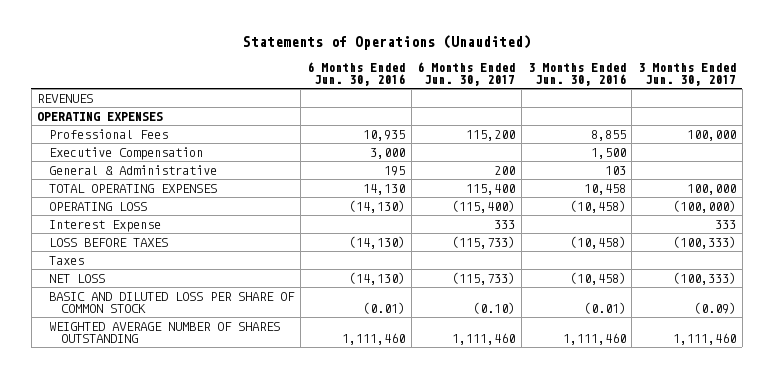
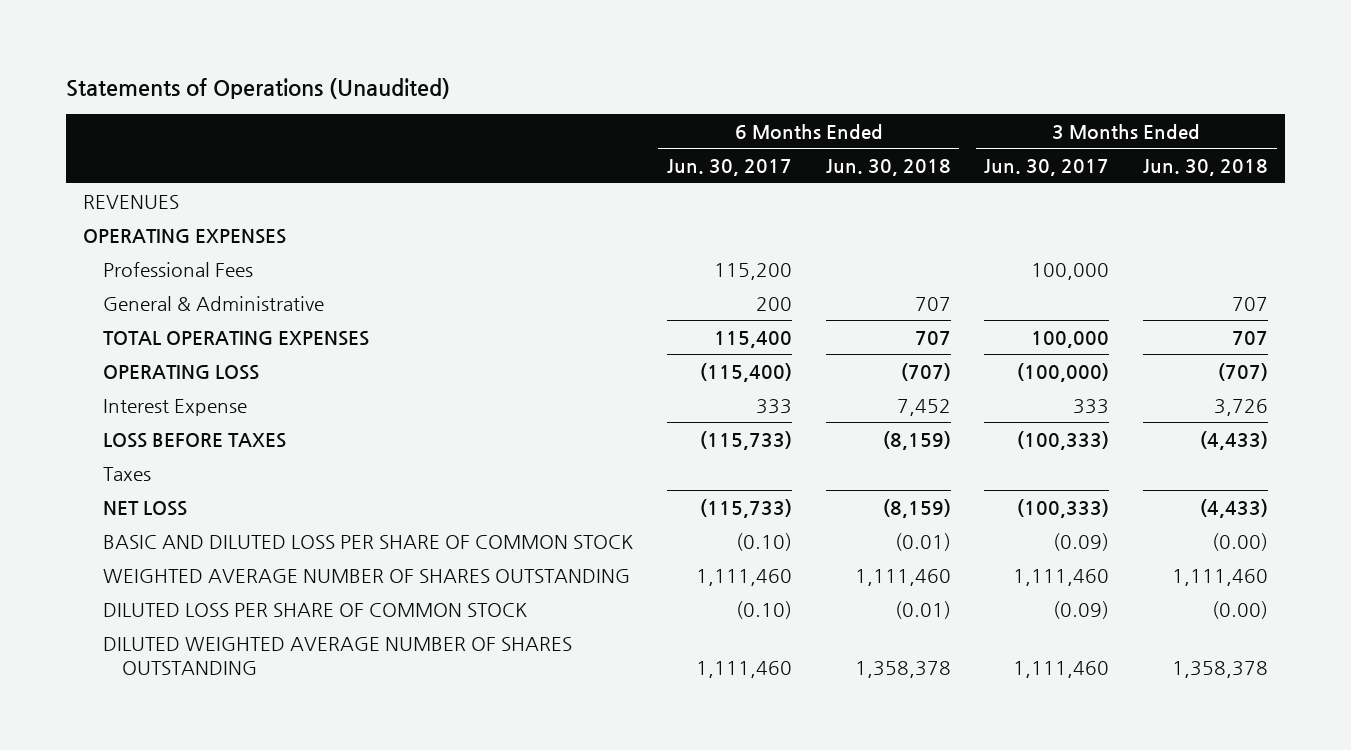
[306,61,405,87] 6 Months Ended Jun. 30, 2016 -> none
[527,62,626,87] 3 Months Ended Jun. 30, 2016 -> none
none -> [825,159,951,177] Jun. 30, 2018
none -> [1143,159,1269,177] Jun. 30, 2018
[49,146,204,160] Executive Compensation -> none
none -> [102,602,527,617] DILUTED LOSS PER SHARE OF COMMON STOCK
none -> [102,636,572,675] DILUTED WEIGHTED AVERAGE NUMBER OF SHARES OUTSTANDING

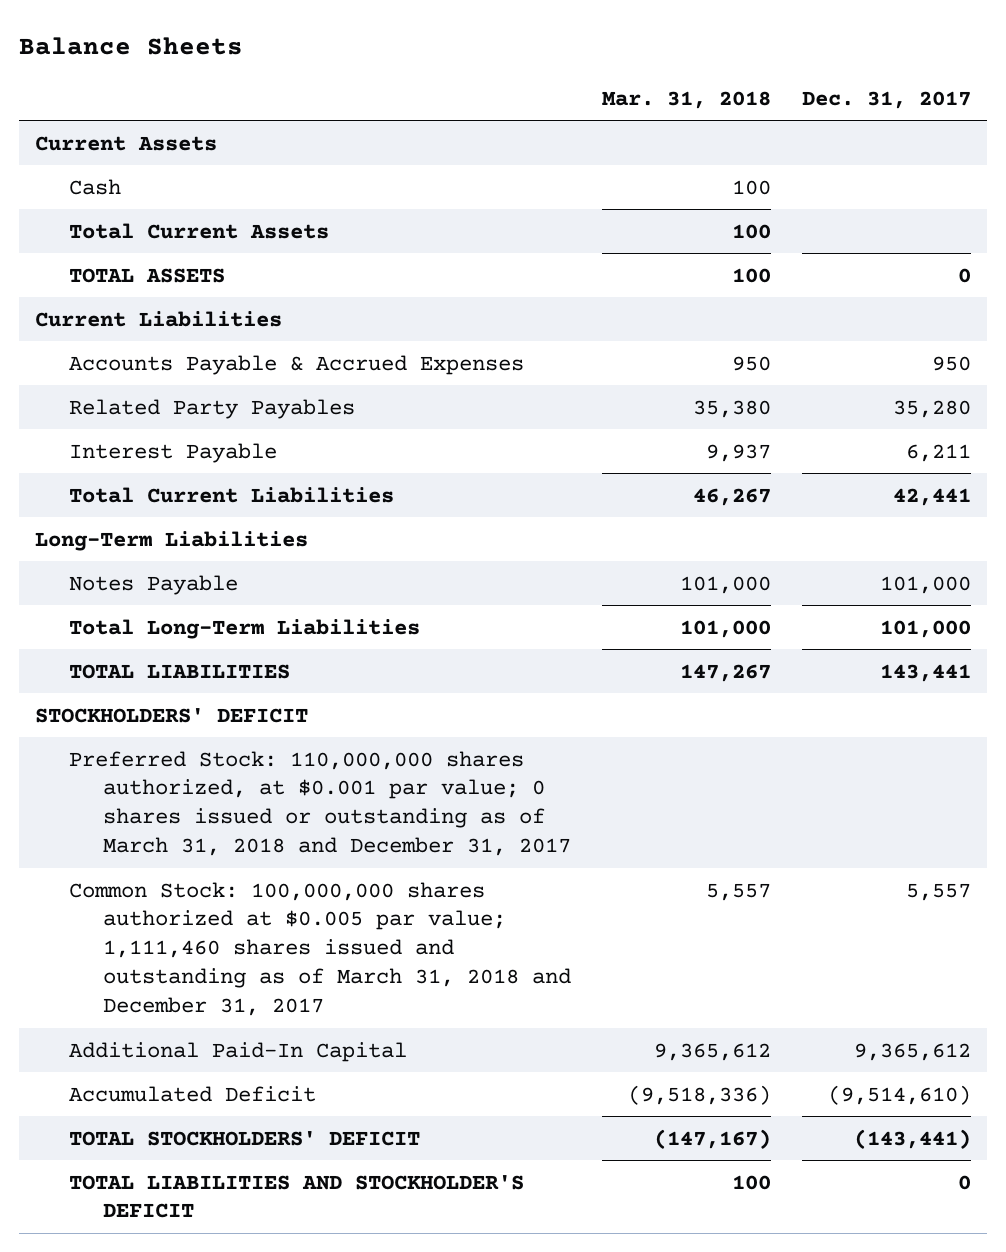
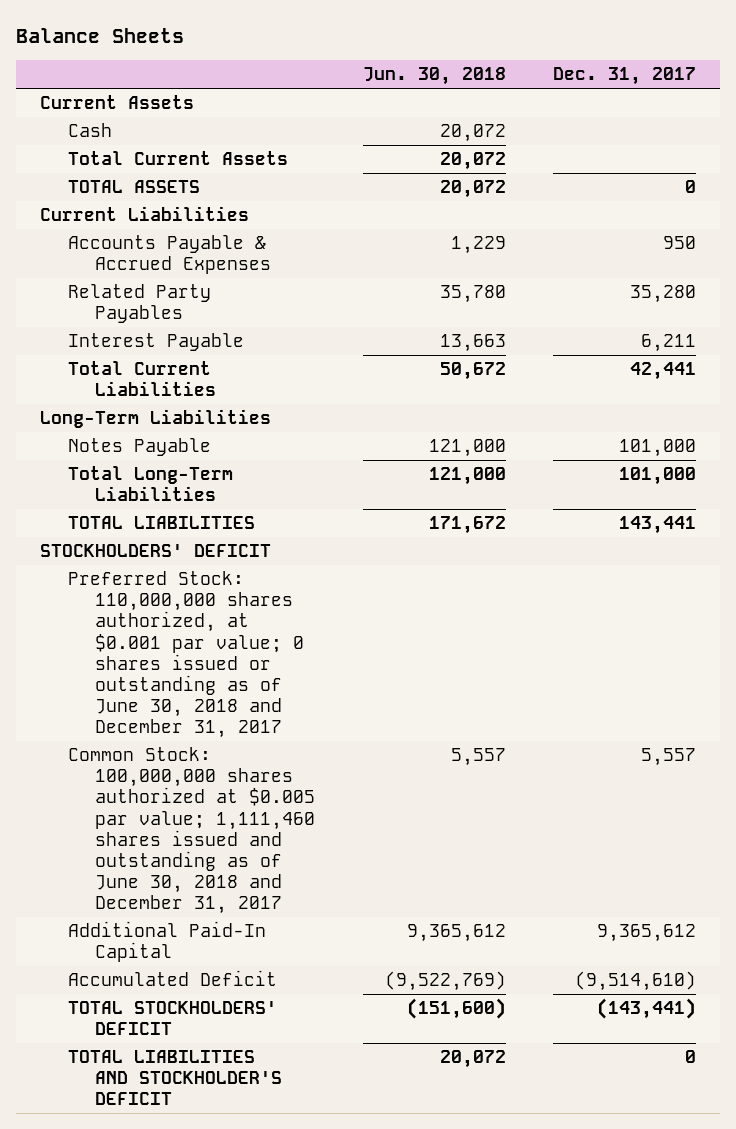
[602,90,772,109] Mar. 31, 2018 -> none
none -> [362,67,506,86] Jun. 30, 2018
[68,750,572,857] Preferred Stock: 110,000,000 shares authorized, at $0.001 par value; 0 shares issued or outstanding as of March 31, 2018 and December 31, 2017 -> [67,571,305,739] Preferred Stock: 110,000,000 shares authorized, at $0.001 par value; 0 shares issued or outstanding as of June 30, 2018 and December 31, 2017
[68,881,572,1017] Common Stock: 100,000,000 shares authorized at $0.005 par value; 1,111,460 shares issued and outstanding as of March 31, 2018 and December 31, 2017 -> [67,747,316,915] Common Stock: 100,000,000 shares authorized at $0.005 par value; 1,111,460 shares issued and outstanding as of June 30, 2018 and December 31, 2017

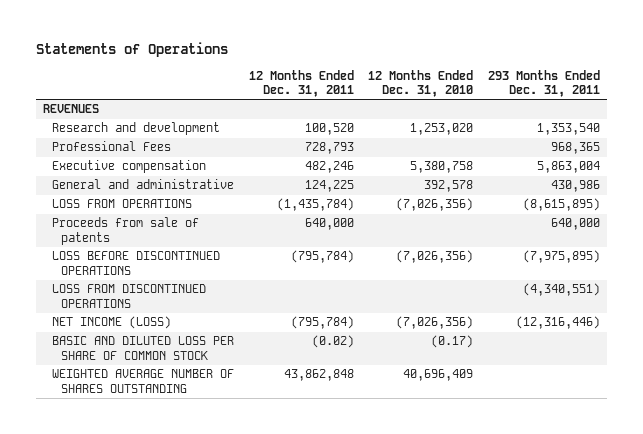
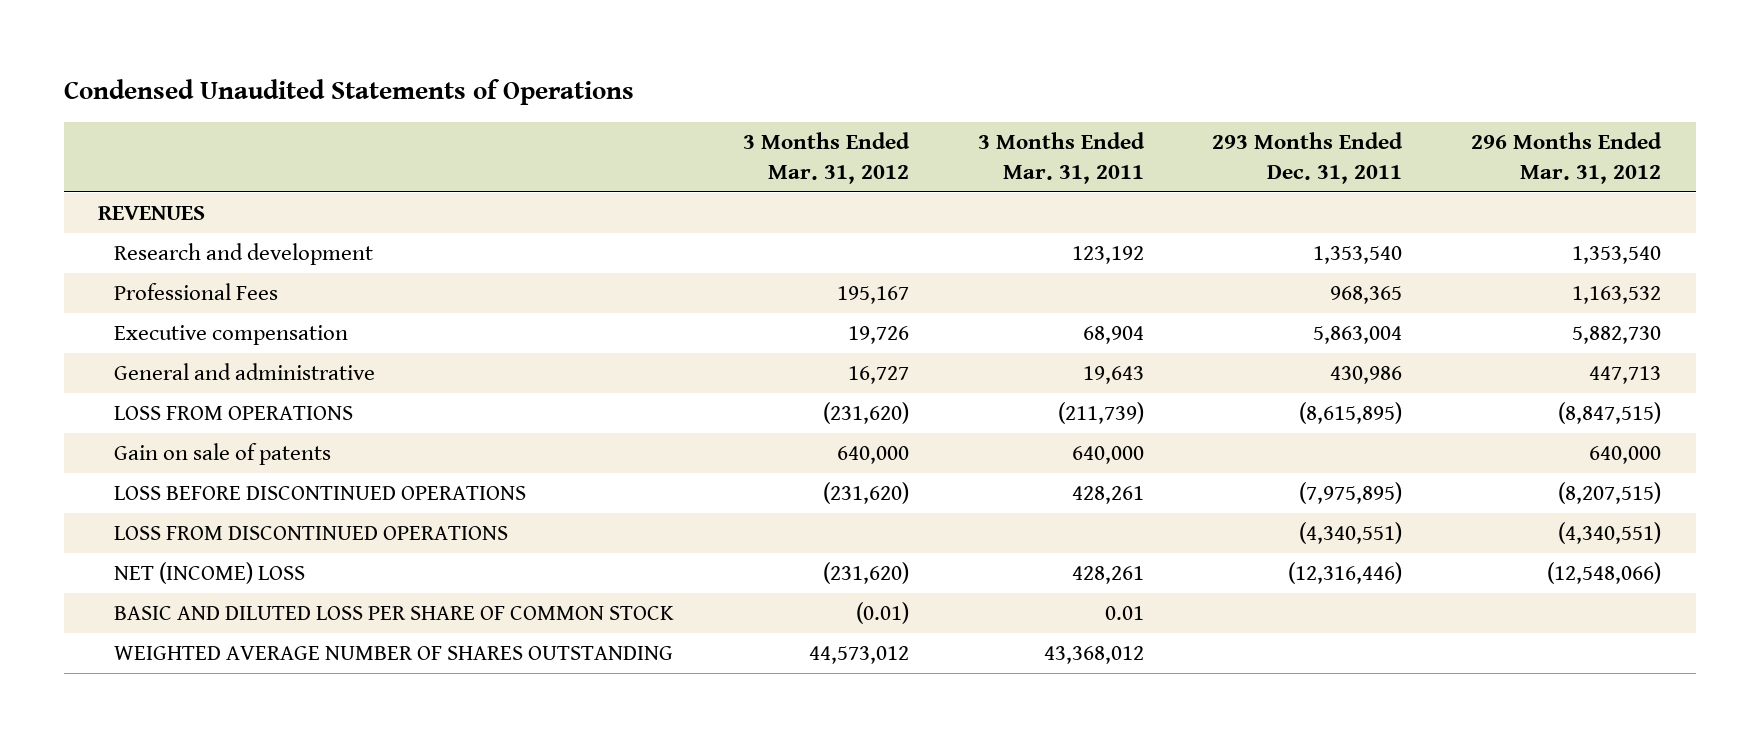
[35,42,228,58] Statements of Operations -> [63,79,634,106] Condensed Unaudited Statements of Operations
[248,69,354,98] 12 Months Ended Dec. 31, 2011 -> none
[368,69,474,98] 12 Months Ended Dec. 31, 2010 -> none
none -> [743,132,911,184] 3 Months Ended Mar. 31, 2012
none -> [977,132,1145,184] 3 Months Ended Mar. 31, 2011
none -> [1471,132,1663,184] 296 Months Ended Mar. 31, 2012
[51,217,199,245] Proceeds from sale of patents -> none
none -> [114,442,332,465] Gain on sale of patents
[51,316,171,330] NET INCOME (LOSS) -> [114,561,306,584] NET (INCOME) LOSS

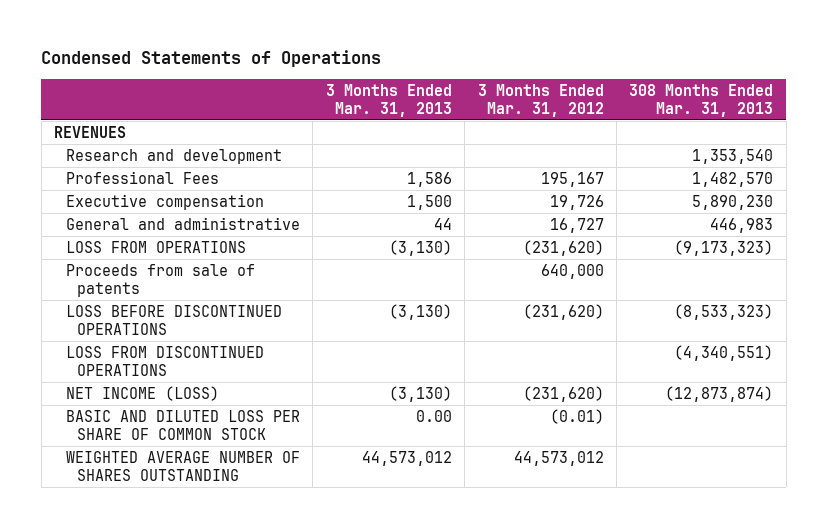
[63,79,634,106] Condensed Unaudited Statements of Operations -> [41,50,382,68] Condensed Statements of Operations
[977,132,1145,184] 3 Months Ended Mar. 31, 2011 -> none
[1212,132,1404,184] 293 Months Ended Dec. 31, 2011 -> none
[1471,132,1663,184] 296 Months Ended Mar. 31, 2012 -> none
none -> [325,83,452,117] 3 Months Ended Mar. 31, 2013
none -> [629,83,774,117] 308 Months Ended Mar. 31, 2013
[114,442,332,465] Gain on sale of patents -> none
none -> [65,263,255,297] Proceeds from sale of patents
[114,561,306,584] NET (INCOME) LOSS -> [65,385,219,401] NET INCOME (LOSS)

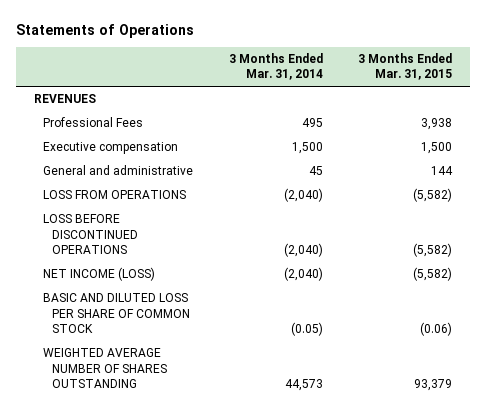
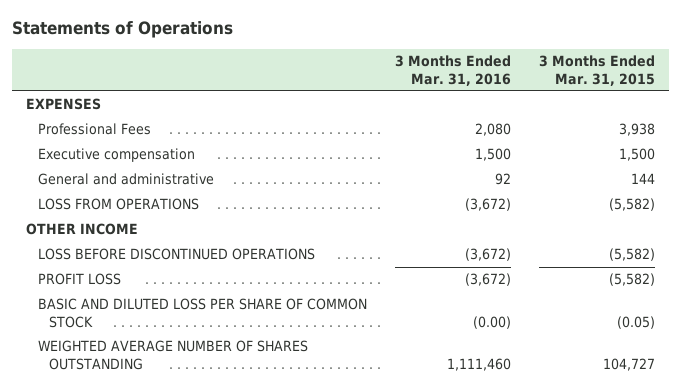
[228,53,323,81] 3 Months Ended Mar. 31, 2014 -> none
none -> [394,55,511,86] 3 Months Ended Mar. 31, 2016
[34,94,97,104] REVENUES -> none
none -> [26,98,102,111] EXPENSES
none -> [26,223,139,236] OTHER INCOME
[42,267,155,282] NET INCOME (LOSS) -> [37,273,121,286] PROFIT LOSS
[420,321,453,336] (0.06) -> [617,316,656,330] (0.05)
[414,378,453,391] 93,379 -> [603,358,656,372] 104,727

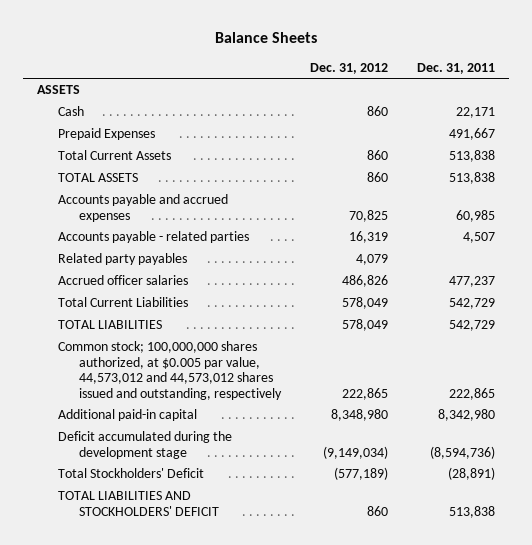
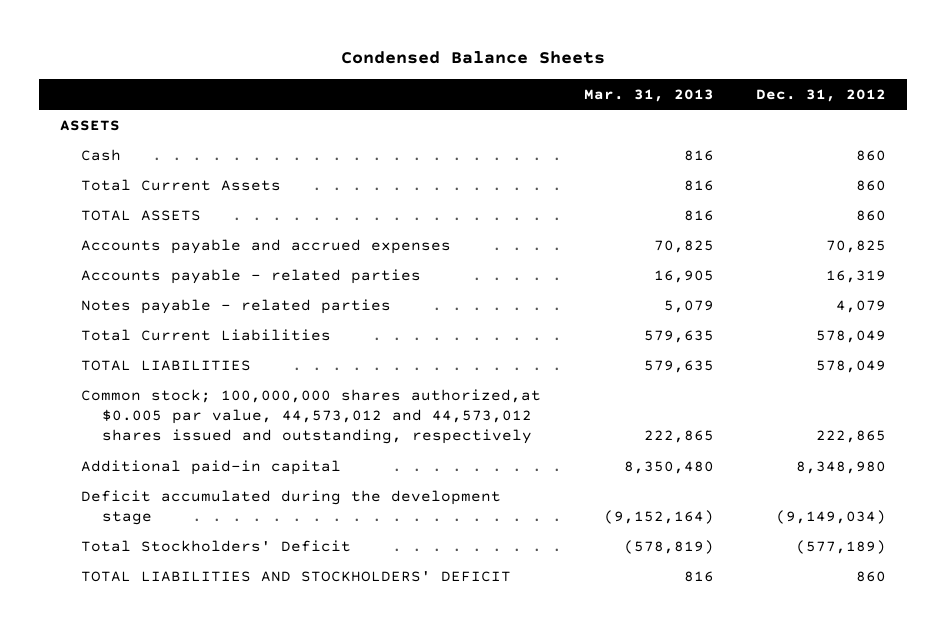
[215,32,318,44] Balance Sheets -> [341,51,606,65] Condensed Balance Sheets
[416,62,495,74] Dec. 31, 2011 -> none
none -> [583,88,714,102] Mar. 31, 2013
[57,128,155,141] Prepaid Expenses -> none
[57,275,188,286] Accrued officer salaries -> none
[57,253,187,266] Related party payables -> [81,298,392,314] Notes payable - related parties
[57,341,282,400] Common stock; 100,000,000 shares authorized, at $0.005 par value, 44,573,012 and 44,573,012 shares issued and outstanding, respectively -> [81,388,542,445] Common stock; 100,000,000 shares authorized,at $0.005 par value, 44,573,012 and 44,573,012 shares issued and outstanding, respectively

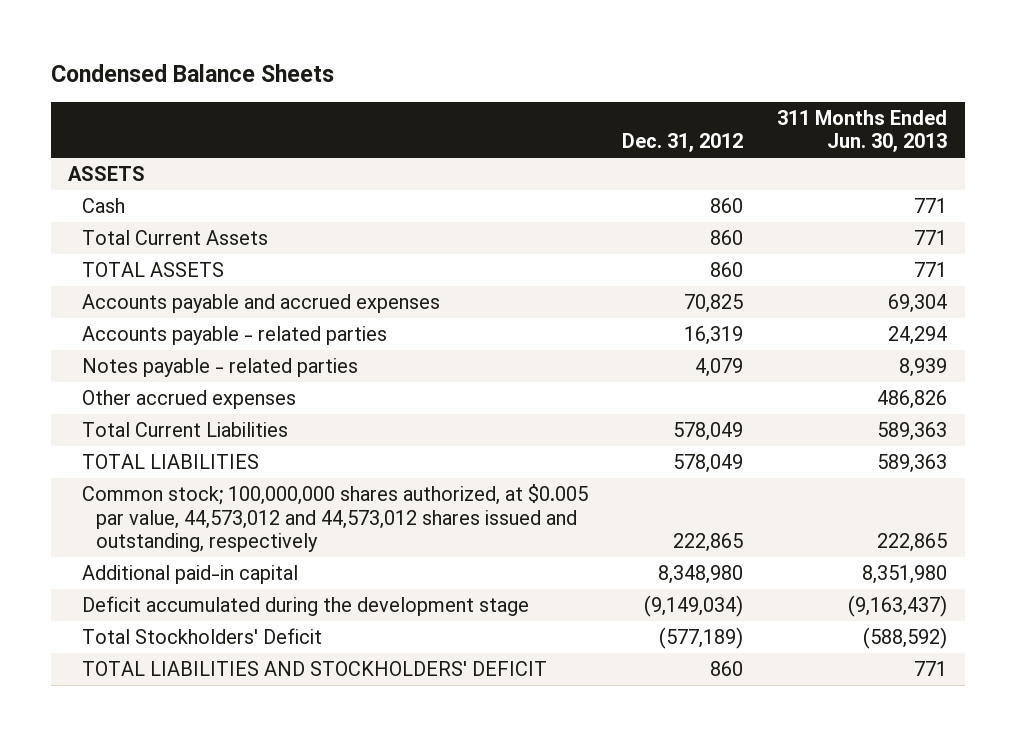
[583,88,714,102] Mar. 31, 2013 -> none
none -> [777,109,948,153] 311 Months Ended Jun. 30, 2013
none -> [82,390,297,410] Other accrued expenses
[81,388,542,445] Common stock; 100,000,000 shares authorized,at $0.005 par value, 44,573,012 and 44,573,012 shares issued and outstanding, respectively -> [82,484,589,553] Common stock; 100,000,000 shares authorized, at $0.005 par value, 44,573,012 and 44,573,012 shares issued and outstanding, respectively

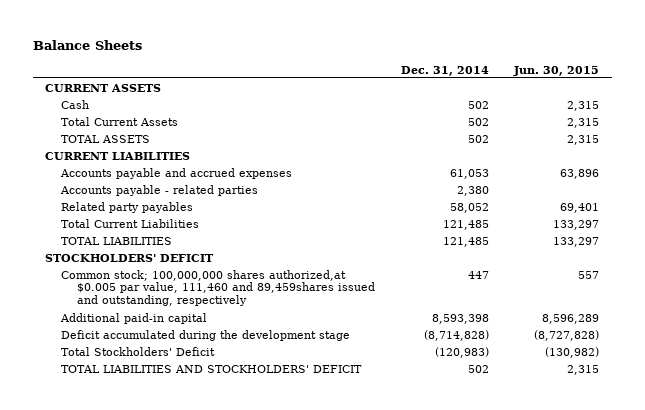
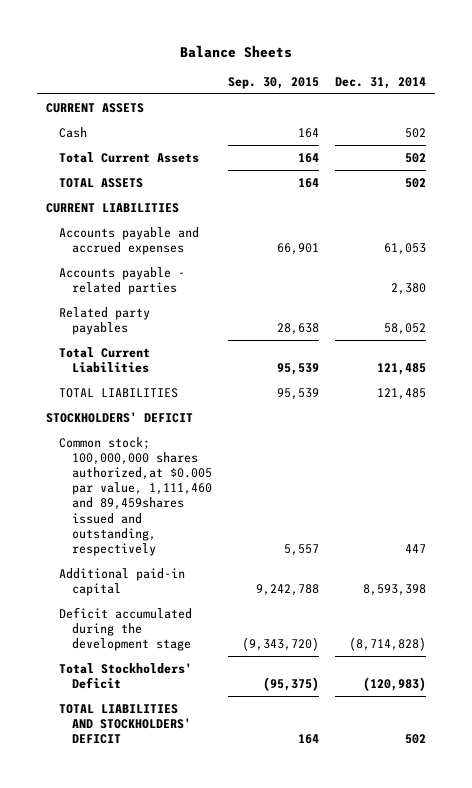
[513,65,600,76] Jun. 30, 2015 -> none
none -> [228,76,320,89] Sep. 30, 2015
[61,269,376,307] Common stock; 100,000,000 shares authorized,at $0.005 par value, 111,460 and 89,459shares issued and outstanding, respectively -> [58,436,212,556] Common stock; 100,000,000 shares authorized,at $0.005 par value, 1,111,460 and 89,459shares issued and outstanding, respectively

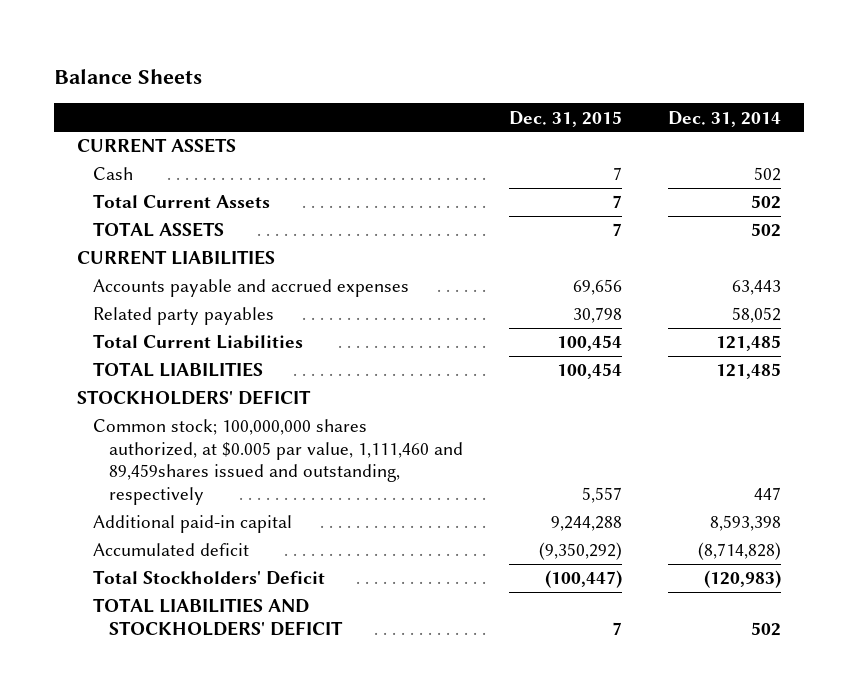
[228,76,320,89] Sep. 30, 2015 -> none
none -> [509,110,623,127] Dec. 31, 2015
[58,266,185,295] Accounts payable - related parties -> none
[384,242,427,255] 61,053 -> [731,280,781,296] 63,443
[58,436,212,556] Common stock; 100,000,000 shares authorized,at $0.005 par value, 1,111,460 and 89,459shares issued and outstanding, respectively -> [93,419,464,505] Common stock; 100,000,000 shares authorized, at $0.005 par value, 1,111,460 and 89,459shares issued and outstanding, respectively
[58,606,192,652] Deficit accumulated during the development stage -> [93,543,250,557] Accumulated deficit

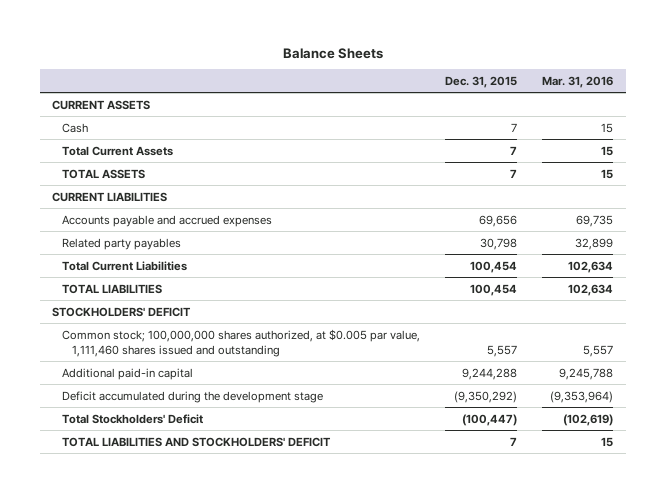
[667,110,781,127] Dec. 31, 2014 -> none
none -> [542,75,614,88] Mar. 31, 2016
[93,419,464,505] Common stock; 100,000,000 shares authorized, at $0.005 par value, 1,111,460 and 89,459shares issued and outstanding, respectively -> [61,328,420,357] Common stock; 100,000,000 shares authorized, at $0.005 par value, 1,111,460 shares issued and outstanding
[93,543,250,557] Accumulated deficit -> [61,390,323,403] Deficit accumulated during the development stage

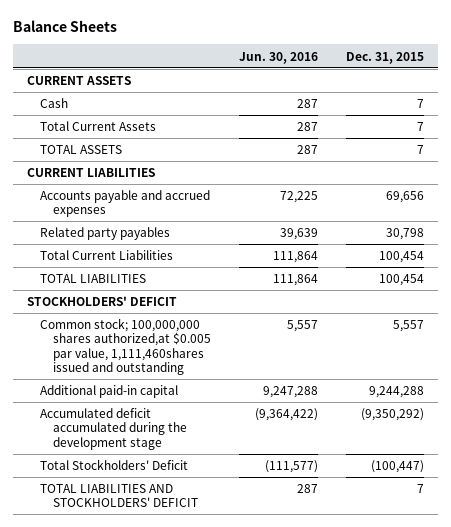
[542,75,614,88] Mar. 31, 2016 -> none
none -> [239,51,319,64] Jun. 30, 2016
[61,328,420,357] Common stock; 100,000,000 shares authorized, at $0.005 par value, 1,111,460 shares issued and outstanding -> [40,318,212,375] Common stock; 100,000,000 shares authorized,at $0.005 par value, 1,111,460shares issued and outstanding
[61,390,323,403] Deficit accumulated during the development stage -> [40,408,188,450] Accumulated deficit accumulated during the development stage

